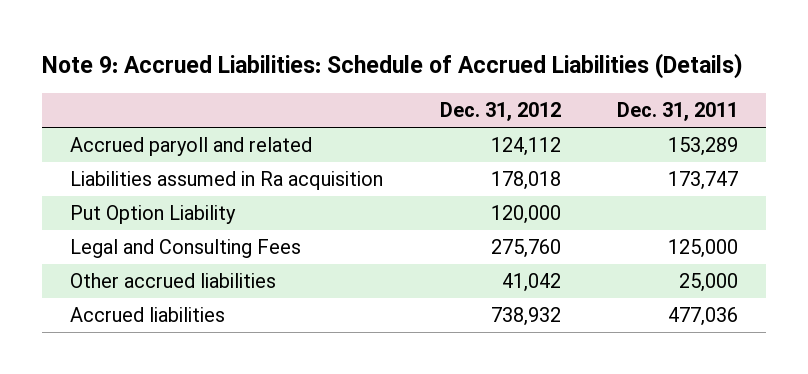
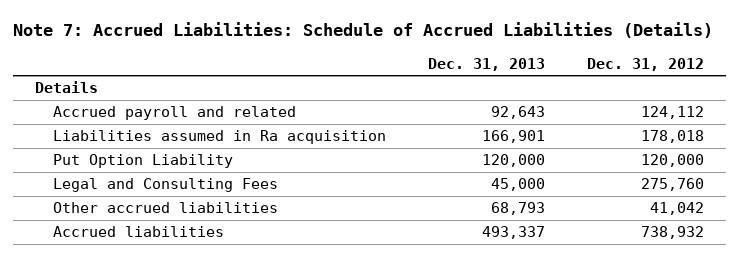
[41,53,743,80] Note 9: Accrued Liabilities: Schedule of Accrued Liabilities (Details) -> [13,22,714,39] Note 7: Accrued Liabilities: Schedule of Accrued Liabilities (Details)
[616,102,738,122] Dec. 31, 2011 -> none
none -> [428,57,546,71] Dec. 31, 2013
none -> [34,81,98,94] Details
[70,137,313,157] Accrued paryoll and related -> [52,106,296,121] Accrued payroll and related

